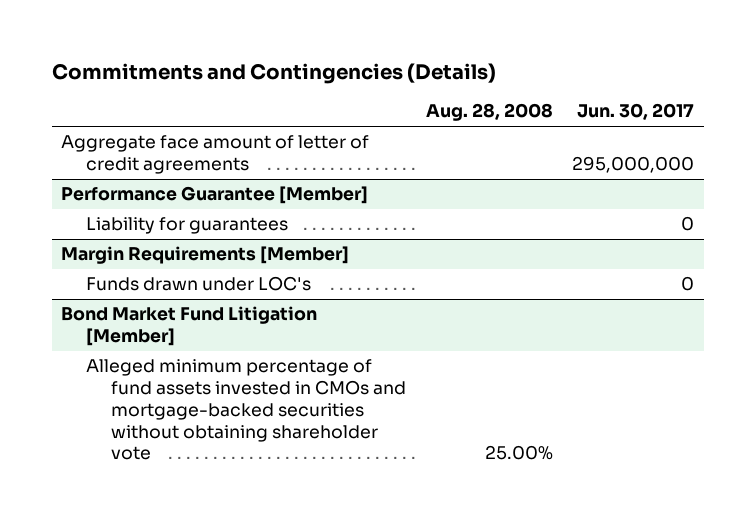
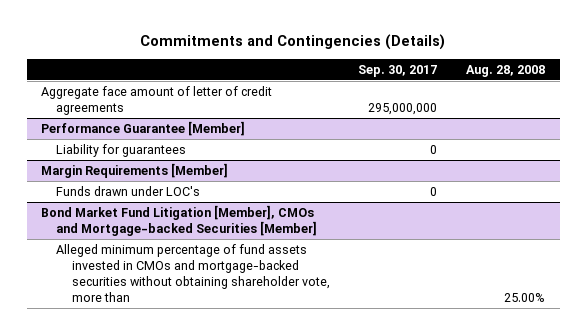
[576,103,694,121] Jun. 30, 2017 -> none
none -> [358,64,438,77] Sep. 30, 2017
[61,306,318,347] Bond Market Fund Litigation [Member] -> [41,204,318,236] Bond Market Fund Litigation [Member], CMOs and Mortgage-backed Securities [Member]
[86,359,407,461] Alleged minimum percentage of fund assets invested in CMOs and mortgage-backed securities without obtaining shareholder vote -> [56,243,330,302] Alleged minimum percentage of fund assets invested in CMOs and mortgage-backed securities without obtaining shareholder vote, more than

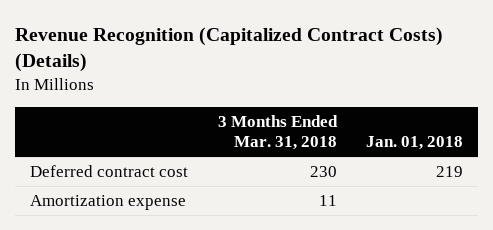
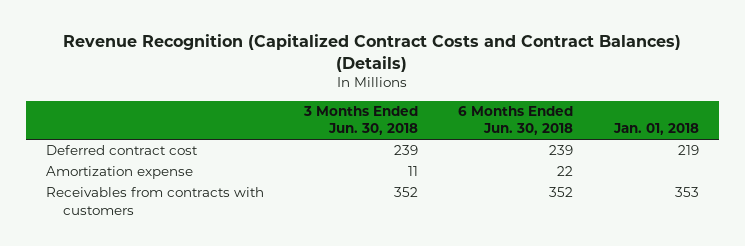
[15,27,444,73] Revenue Recognition (Capitalized Contract Costs) (Details) -> [63,34,682,72] Revenue Recognition (Capitalized Contract Costs and Contract Balances) (Details)
[217,115,338,151] 3 Months Ended Mar. 31, 2018 -> none
none -> [303,106,419,136] 3 Months Ended Jun. 30, 2018
none -> [458,106,574,136] 6 Months Ended Jun. 30, 2018
none -> [46,187,265,215] Receivables from contracts with customers

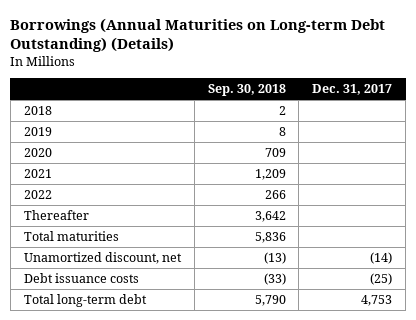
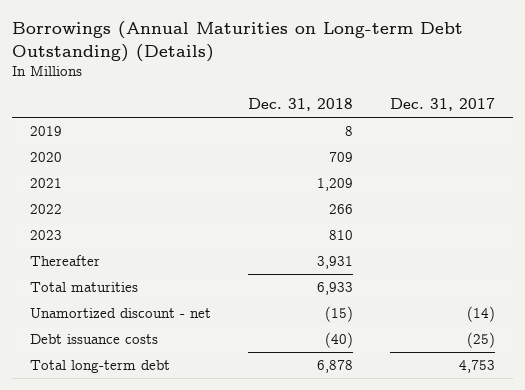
[207,84,286,97] Sep. 30, 2018 -> none
none -> [247,98,353,112] Dec. 31, 2018
[23,105,52,115] 2018 -> none
none -> [30,230,63,241] 2023
[23,251,182,264] Unamortized discount, net -> [30,308,212,319] Unamortized discount - net

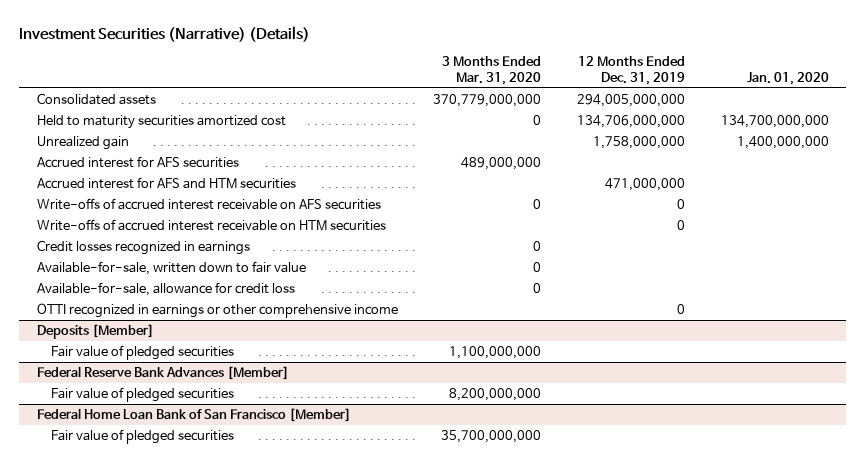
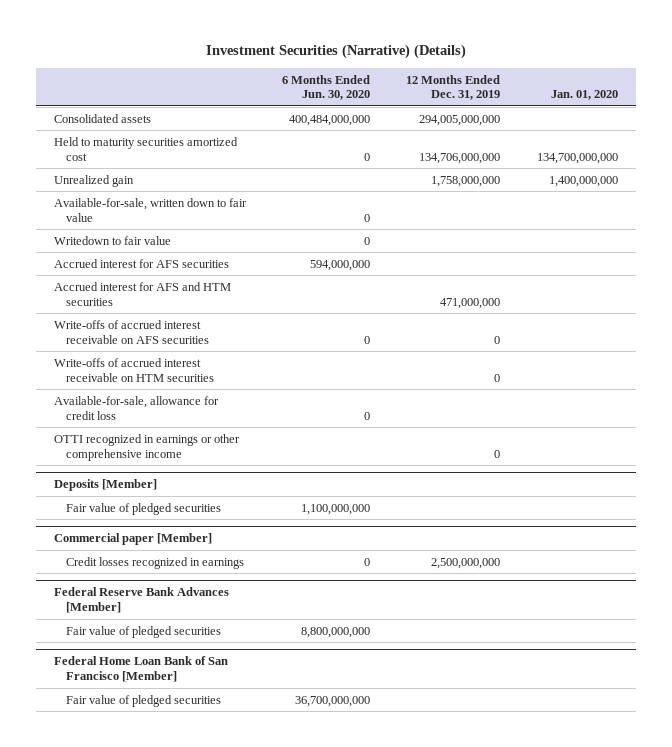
[442,56,542,85] 3 Months Ended Mar. 31, 2020 -> none
none -> [282,74,371,101] 6 Months Ended Jun. 30, 2020
[36,260,306,275] Available-for-sale, written down to fair value -> [53,197,247,222] Available-for-sale, written down to fair value
none -> [53,235,171,245] Writedown to fair value
[36,239,250,255] Credit losses recognized in earnings -> none
none -> [53,533,212,546] Commercial paper [Member]
none -> [66,556,245,569] Credit losses recognized in earnings

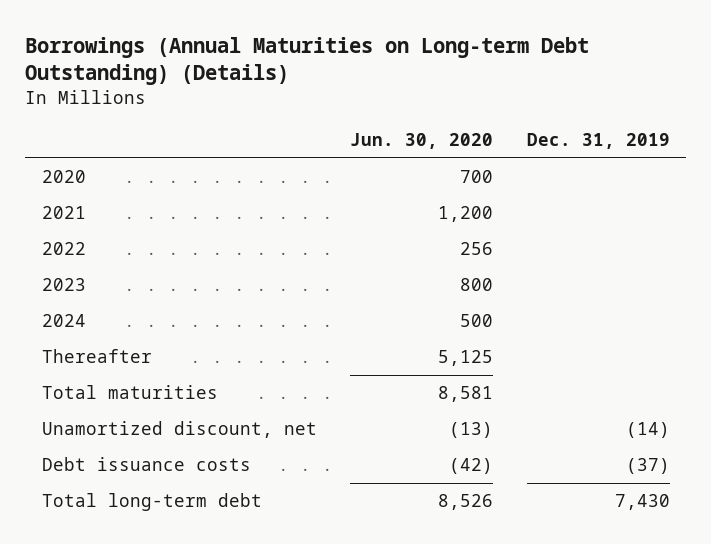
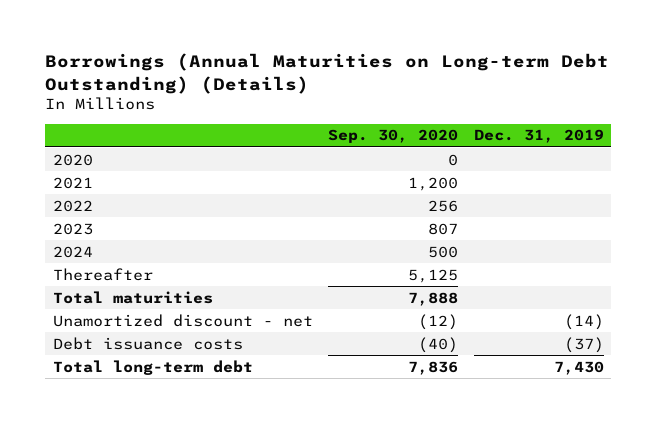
[350,133,494,150] Jun. 30, 2020 -> none
none -> [328,129,459,144] Sep. 30, 2020
[41,421,317,439] Unamortized discount, net -> [52,313,313,327] Unamortized discount - net

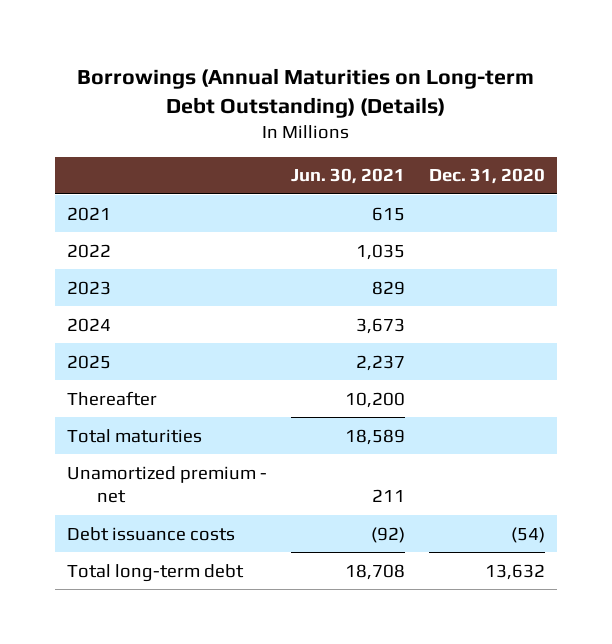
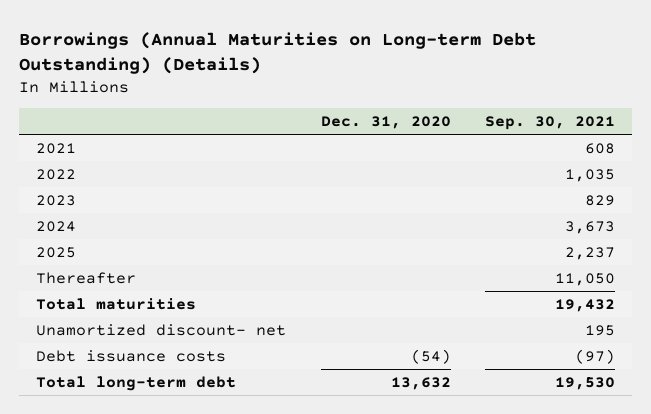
[291,168,406,185] Jun. 30, 2021 -> none
none -> [484,116,615,131] Sep. 30, 2021
[67,465,268,504] Unamortized premium - net -> [36,323,287,336] Unamortized discount- net

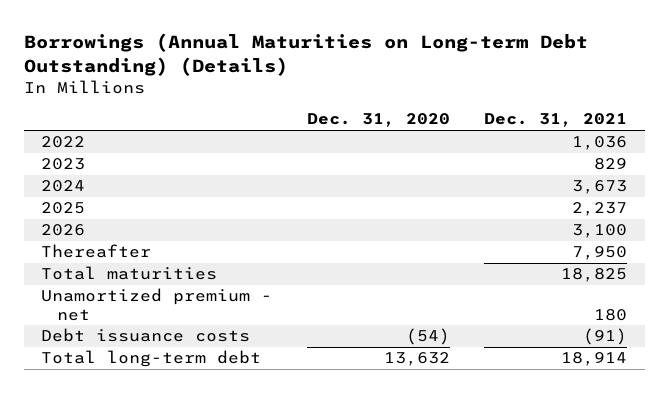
[484,116,615,131] Sep. 30, 2021 -> none
none -> [484,113,628,128] Dec. 31, 2021
[36,142,77,154] 2021 -> none
none -> [41,224,86,237] 2026
[36,323,287,336] Unamortized discount- net -> [41,288,273,321] Unamortized premium - net

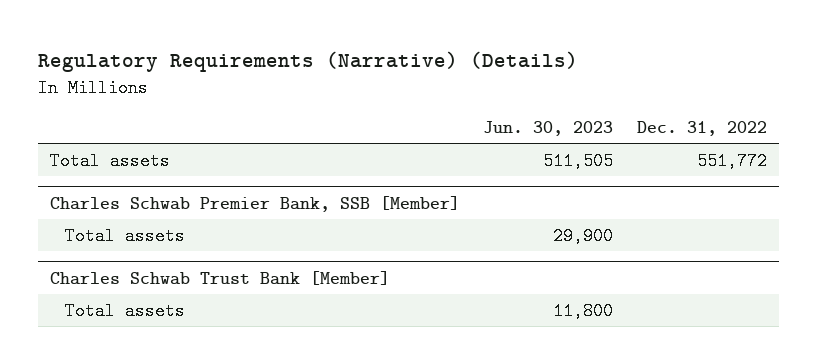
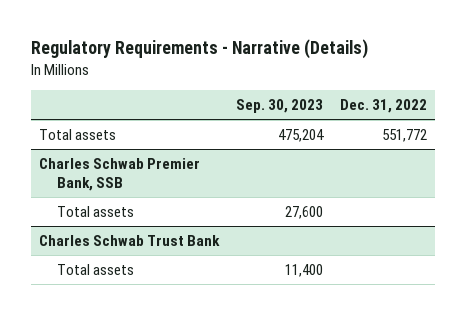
[37,51,578,73] Regulatory Requirements (Narrative) (Details) -> [30,39,368,60] Regulatory Requirements - Narrative (Details)
[483,121,614,137] Jun. 30, 2023 -> none
none -> [235,98,323,113] Sep. 30, 2023
[49,195,460,212] Charles Schwab Premier Bank, SSB [Member] -> [39,158,201,191] Charles Schwab Premier Bank, SSB
[49,270,390,285] Charles Schwab Trust Bank [Member] -> [39,235,221,247] Charles Schwab Trust Bank

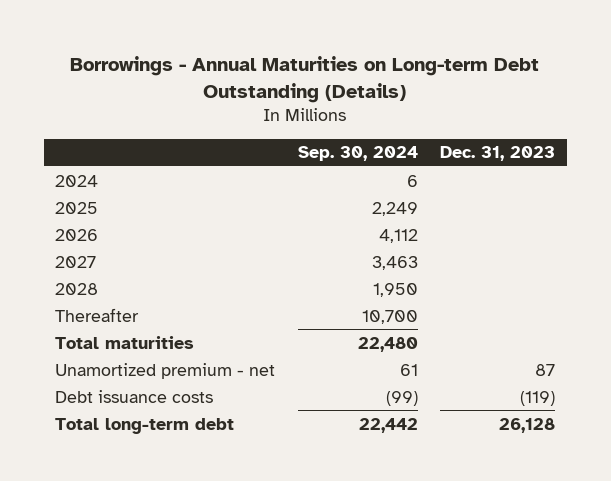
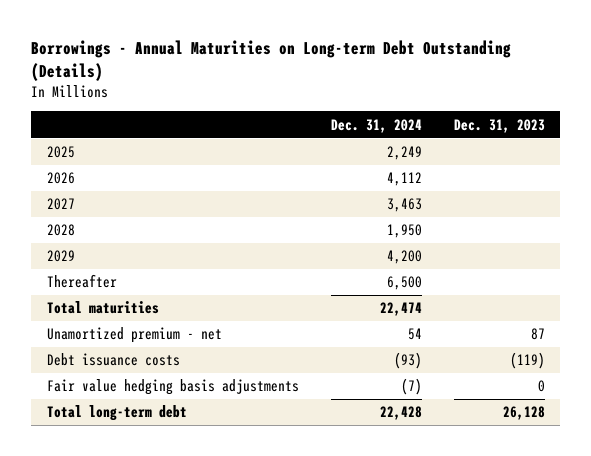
[297,146,418,162] Sep. 30, 2024 -> none
none -> [330,118,422,133] Dec. 31, 2024
[55,174,99,187] 2024 -> none
none -> [46,250,75,263] 2029
none -> [46,379,299,396] Fair value hedging basis adjustments

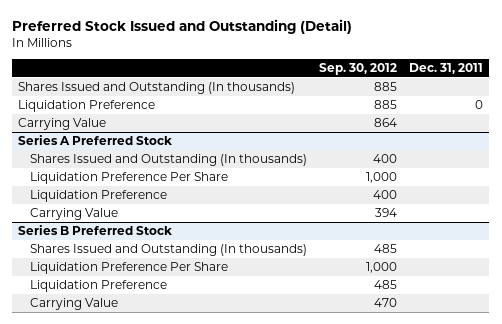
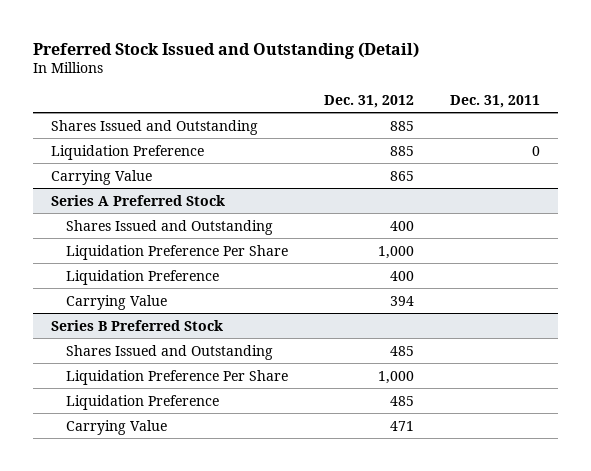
[319,62,398,75] Sep. 30, 2012 -> none
none -> [323,94,414,108] Dec. 31, 2012
[18,82,296,95] Shares Issued and Outstanding (In thousands) -> [51,119,259,135] Shares Issued and Outstanding
[30,154,308,167] Shares Issued and Outstanding (In thousands) -> [65,219,273,235] Shares Issued and Outstanding
[30,244,308,257] Shares Issued and Outstanding (In thousands) -> [65,344,273,360] Shares Issued and Outstanding

